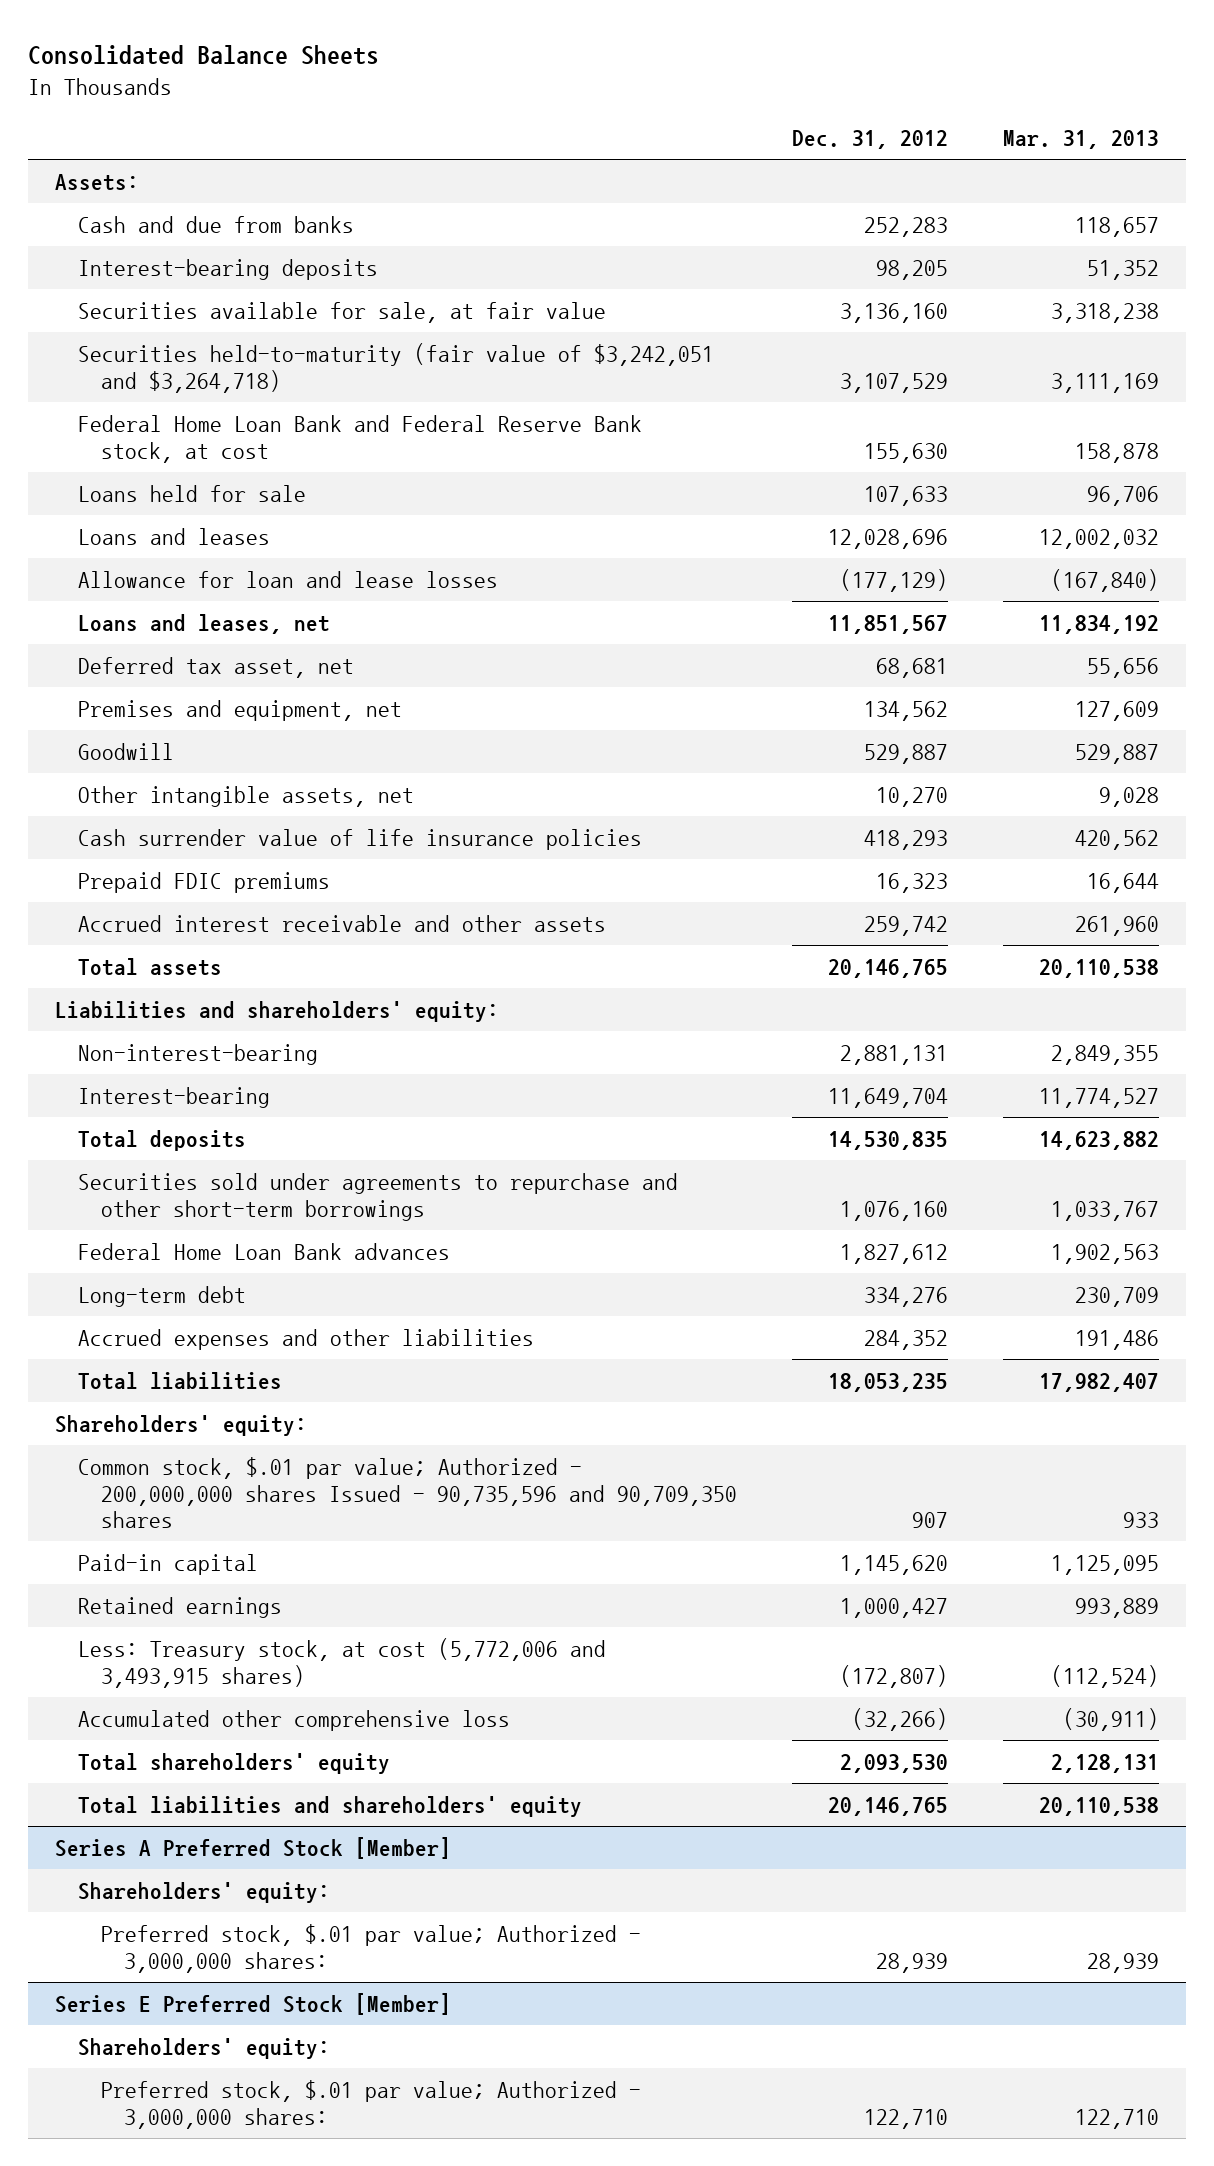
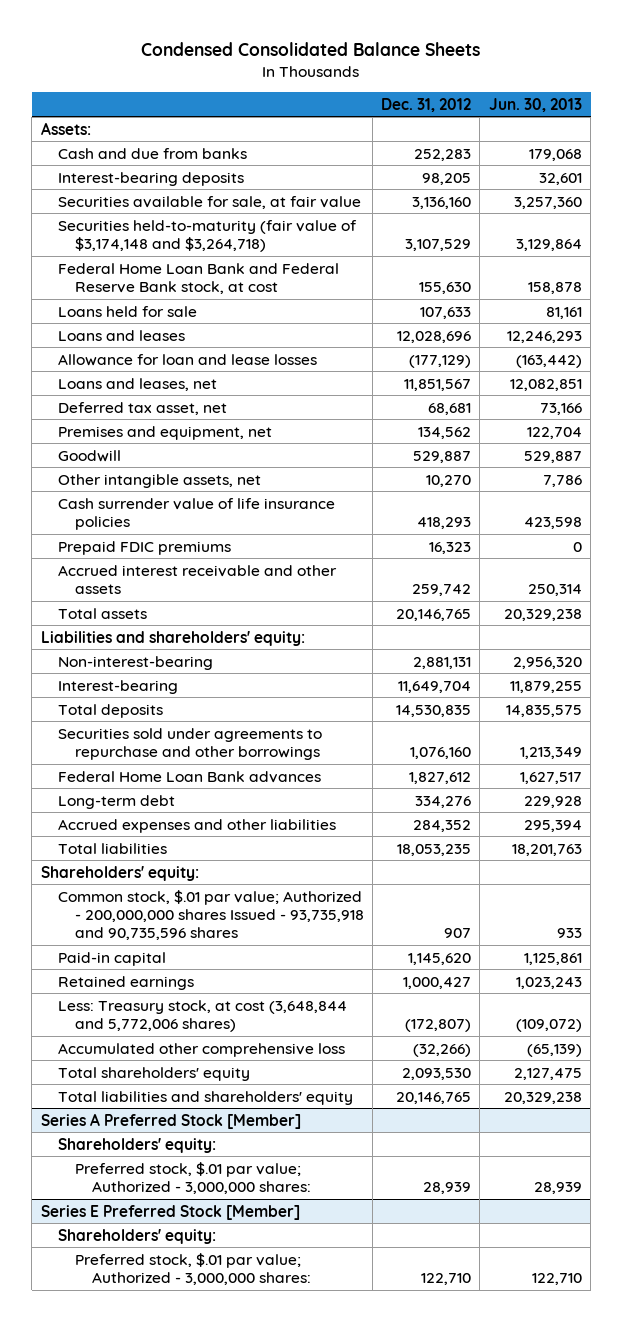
[27,44,379,65] Consolidated Balance Sheets -> [141,41,481,56] Condensed Consolidated Balance Sheets
[1003,130,1160,150] Mar. 31, 2013 -> none
none -> [488,97,582,112] Jun. 30, 2013
[78,342,715,393] Securities held-to-maturity (fair value of $3,242,051 and $3,264,718) -> [57,219,357,253] Securities held-to-maturity (fair value of $3,174,148 and $3,264,718)
[78,1172,679,1221] Securities sold under agreements to repurchase and other short-term borrowings -> [57,727,322,761] Securities sold under agreements to repurchase and other borrowings
[78,1456,738,1529] Common stock, $.01 par value; Authorized - 200,000,000 shares Issued - 90,735,596 and 90,709,350 shares -> [57,889,364,941] Common stock, $.01 par value; Authorized - 200,000,000 shares Issued - 93,735,918 and 90,735,596 shares
[78,1637,607,1688] Less: Treasury stock, at cost (5,772,006 and 3,493,915 shares) -> [57,999,347,1033] Less: Treasury stock, at cost (3,648,844 and 5,772,006 shares)

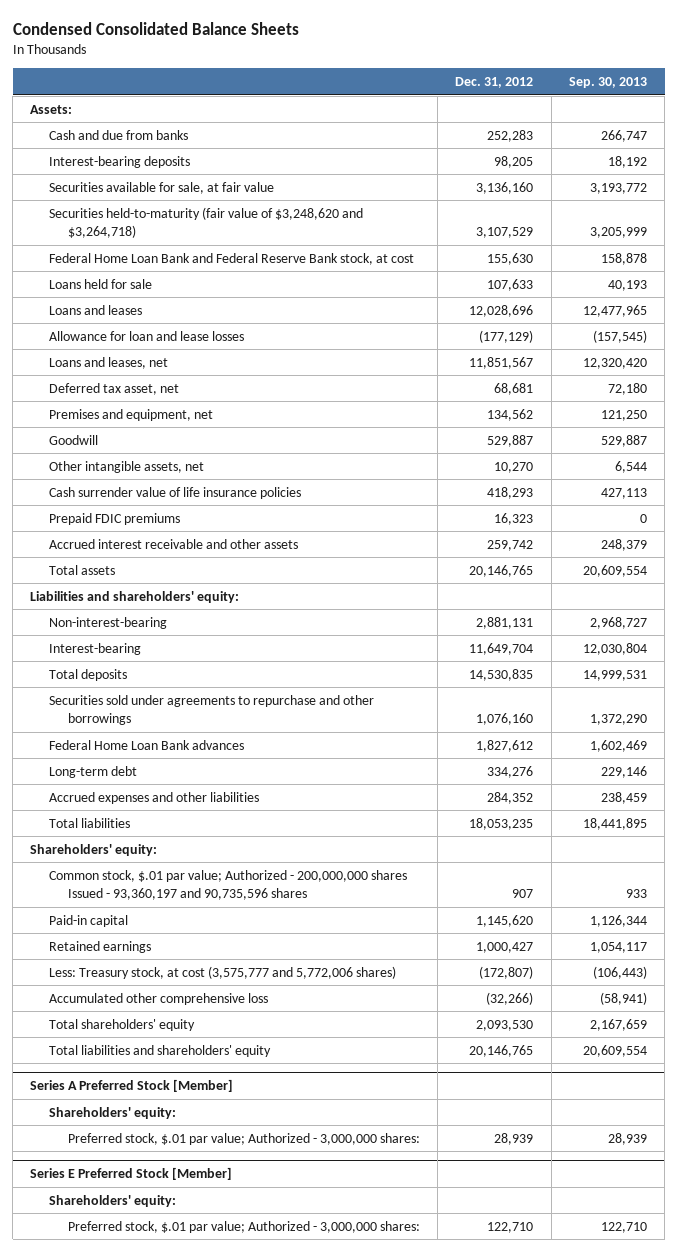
[488,97,582,112] Jun. 30, 2013 -> none
none -> [568,77,647,89] Sep. 30, 2013
[57,219,357,253] Securities held-to-maturity (fair value of $3,174,148 and $3,264,718) -> [49,206,364,239] Securities held-to-maturity (fair value of $3,248,620 and $3,264,718)
[57,889,364,941] Common stock, $.01 par value; Authorized - 200,000,000 shares Issued - 93,735,918 and 90,735,596 shares -> [49,869,408,901] Common stock, $.01 par value; Authorized - 200,000,000 shares Issued - 93,360,197 and 90,735,596 shares
[57,999,347,1033] Less: Treasury stock, at cost (3,648,844 and 5,772,006 shares) -> [49,965,397,979] Less: Treasury stock, at cost (3,575,777 and 5,772,006 shares)

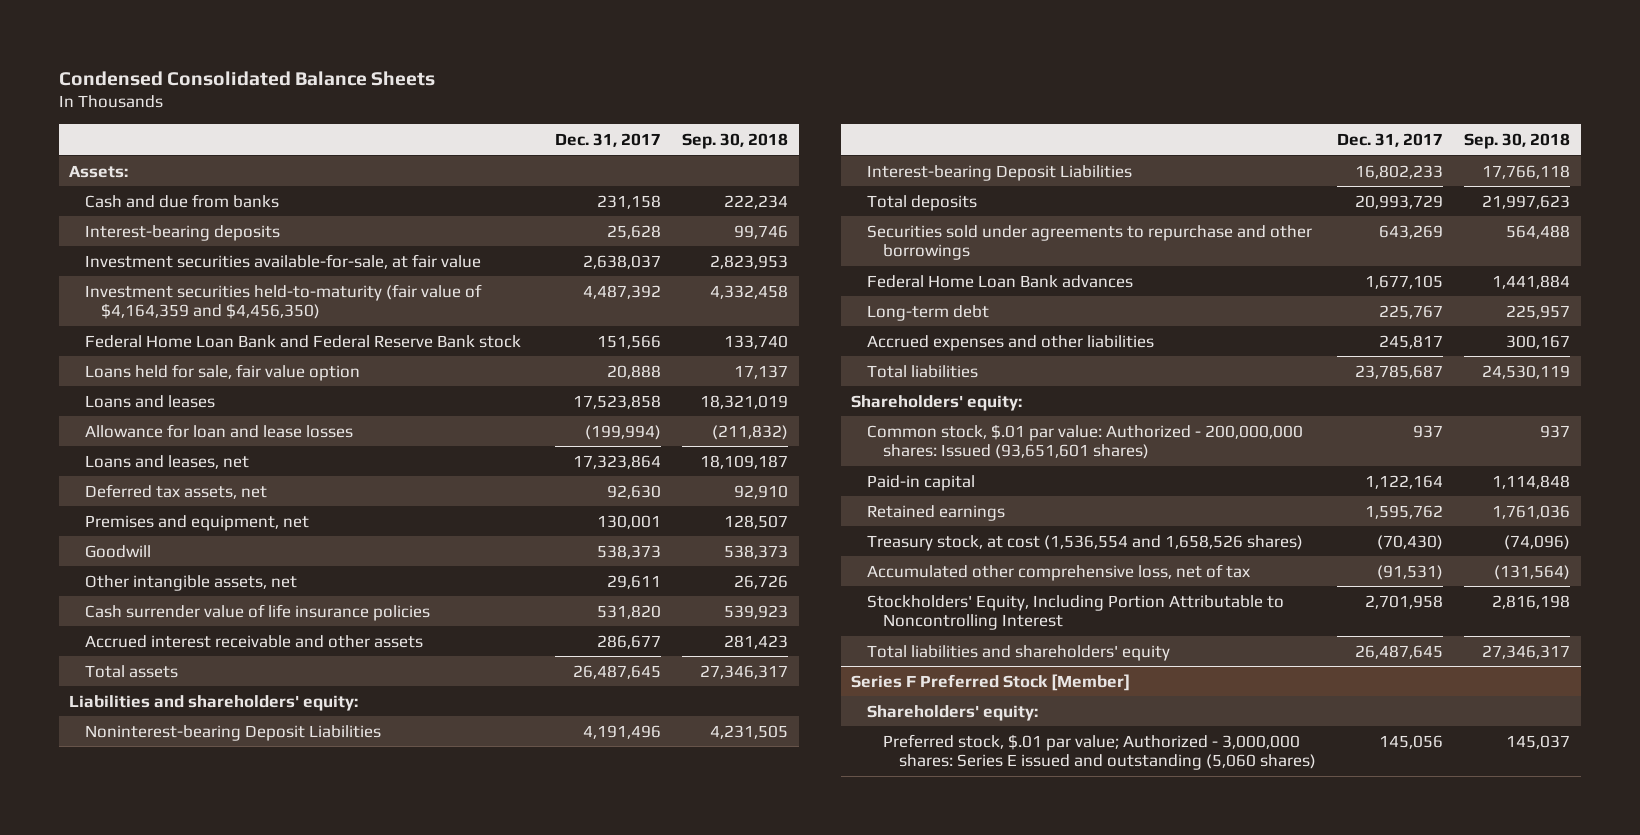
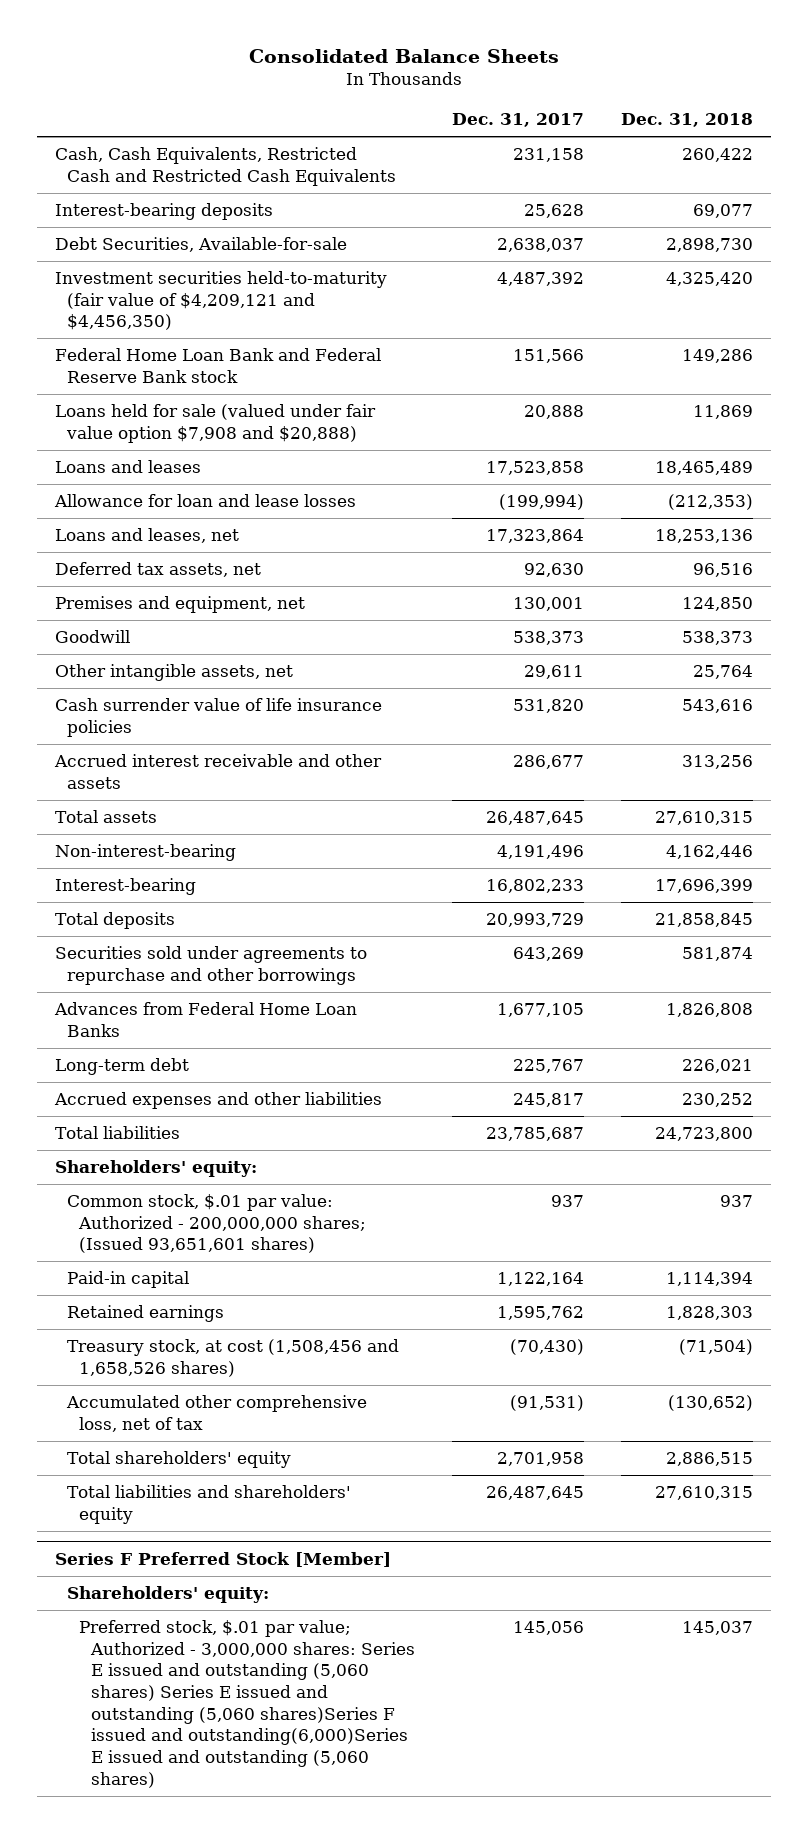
[58,70,435,86] Condensed Consolidated Balance Sheets -> [249,48,560,63] Consolidated Balance Sheets
[682,132,789,149] Sep. 30, 2018 -> none
none -> [620,113,753,128] Dec. 31, 2018
[69,164,129,178] Assets: -> none
[85,193,280,208] Cash and due from banks -> [55,147,397,186] Cash, Cash Equivalents, Restricted Cash and Restricted Cash Equivalents
[85,253,482,269] Investment securities available-for-sale, at fair value -> [55,237,348,253] Debt Securities, Available-for-sale
[85,283,483,320] Investment securities held-to-maturity (fair value of $4,164,359 and $4,456,350) -> [55,271,388,331] Investment securities held-to-maturity (fair value of $4,209,121 and $4,456,350)
[85,363,361,381] Loans held for sale, fair value option -> [55,404,377,443] Loans held for sale (valued under fair value option $7,908 and $20,888)
[69,694,359,711] Liabilities and shareholders' equity: -> none
[85,724,382,741] Noninterest-bearing Deposit Liabilities -> [55,844,237,862] Non-interest-bearing
[867,164,1133,181] Interest-bearing Deposit Liabilities -> [55,878,197,896] Interest-bearing
[867,274,1134,288] Federal Home Loan Bank advances -> [54,1002,358,1037] Advances from Federal Home Loan Banks
[867,423,1304,460] Common stock, $.01 par value: Authorized - 200,000,000 shares: Issued (93,651,601 shares) -> [67,1194,367,1254] Common stock, $.01 par value: Authorized - 200,000,000 shares; (Issued 93,651,601 shares)
[867,534,1304,551] Treasury stock, at cost (1,536,554 and 1,658,526 shares) -> [67,1339,400,1377] Treasury stock, at cost (1,508,456 and 1,658,526 shares)
[867,594,1285,631] Stockholders' Equity, Including Portion Attributable to Noncontrolling Interest -> [67,1451,292,1469] Total shareholders' equity
[883,733,1317,771] Preferred stock, $.01 par value; Authorized - 3,000,000 shares: Series E issued and outstanding (5,060 shares) -> [79,1620,416,1788] Preferred stock, $.01 par value; Authorized - 3,000,000 shares: Series E issued and outstanding (5,060 shares) Series E issued and outstanding (5,060 shares)Series F issued and outstanding(6,000)Series E issued and outstanding (5,060 shares)

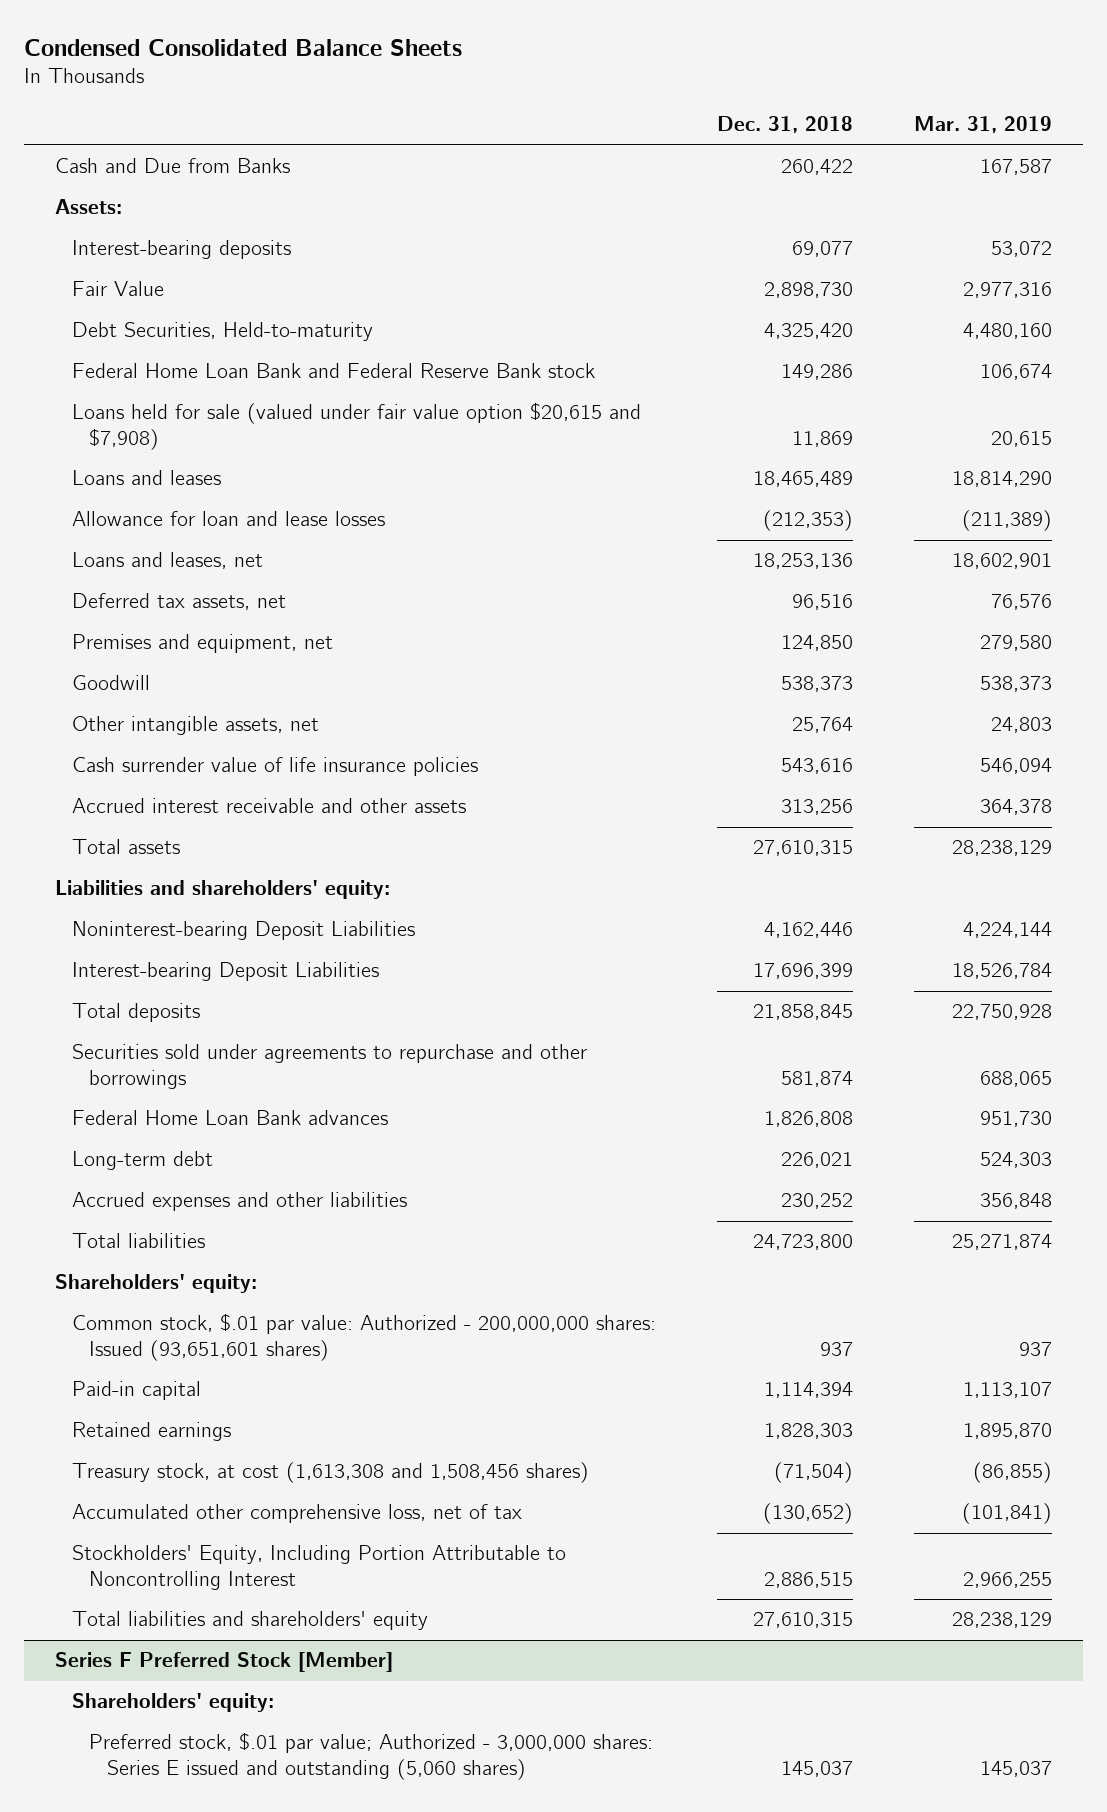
[249,48,560,63] Consolidated Balance Sheets -> [24,38,463,56] Condensed Consolidated Balance Sheets
[452,113,585,128] Dec. 31, 2017 -> none
none -> [914,116,1053,134] Mar. 31, 2019
[55,147,397,186] Cash, Cash Equivalents, Restricted Cash and Restricted Cash Equivalents -> [54,158,290,174] Cash and Due from Banks
none -> [54,199,122,215] Assets:
[55,237,348,253] Debt Securities, Available-for-sale -> [71,281,164,297] Fair Value
[55,271,388,331] Investment securities held-to-maturity (fair value of $4,209,121 and $4,456,350) -> [71,322,373,342] Debt Securities, Held-to-maturity
[55,404,377,443] Loans held for sale (valued under fair value option $7,908 and $20,888) -> [71,402,641,450] Loans held for sale (valued under fair value option $20,615 and $7,908)
none -> [54,880,390,900] Liabilities and shareholders' equity:
[55,844,237,862] Non-interest-bearing -> [71,921,415,941] Noninterest-bearing Deposit Liabilities
[55,878,197,896] Interest-bearing -> [71,962,379,982] Interest-bearing Deposit Liabilities
[54,1002,358,1037] Advances from Federal Home Loan Banks -> [71,1110,388,1126] Federal Home Loan Bank advances
[67,1194,367,1254] Common stock, $.01 par value: Authorized - 200,000,000 shares; (Issued 93,651,601 shares) -> [71,1313,656,1361] Common stock, $.01 par value: Authorized - 200,000,000 shares: Issued (93,651,601 shares)
[67,1339,400,1377] Treasury stock, at cost (1,508,456 and 1,658,526 shares) -> [71,1462,589,1484] Treasury stock, at cost (1,613,308 and 1,508,456 shares)
[67,1451,292,1469] Total shareholders' equity -> [71,1545,566,1590] Stockholders' Equity, Including Portion Attributable to Noncontrolling Interest
[79,1620,416,1788] Preferred stock, $.01 par value; Authorized - 3,000,000 shares: Series E issued and outstanding (5,060 shares) Series E issued and outstanding (5,060 shares)Series F issued and outstanding(6,000)Series E issued and outstanding (5,060 shares) -> [89,1732,654,1780] Preferred stock, $.01 par value; Authorized - 3,000,000 shares: Series E issued and outstanding (5,060 shares)

